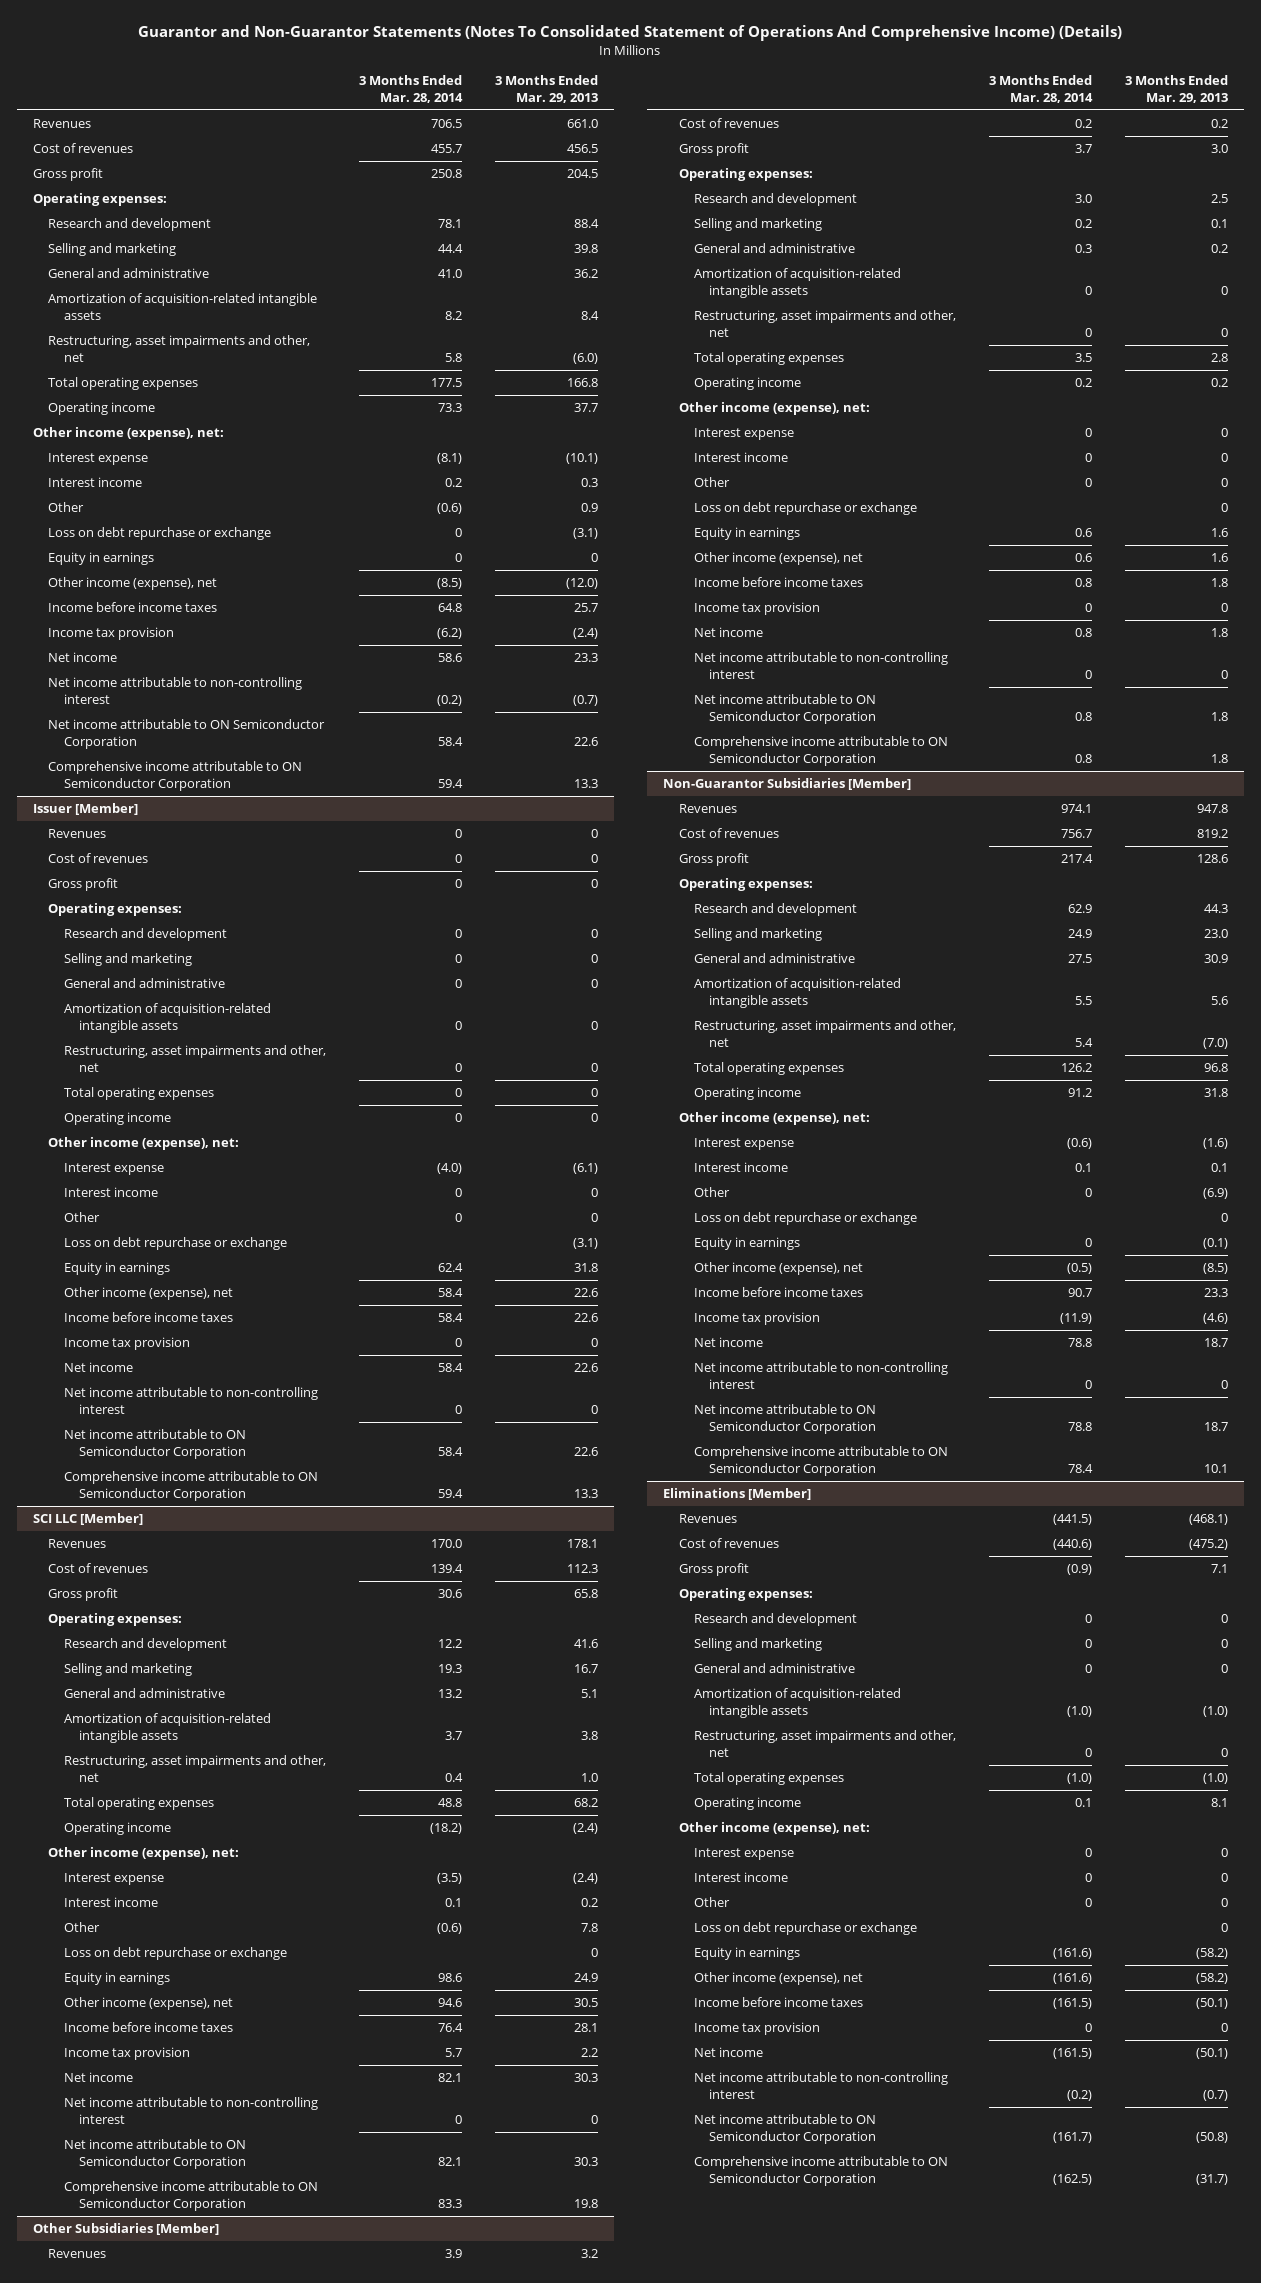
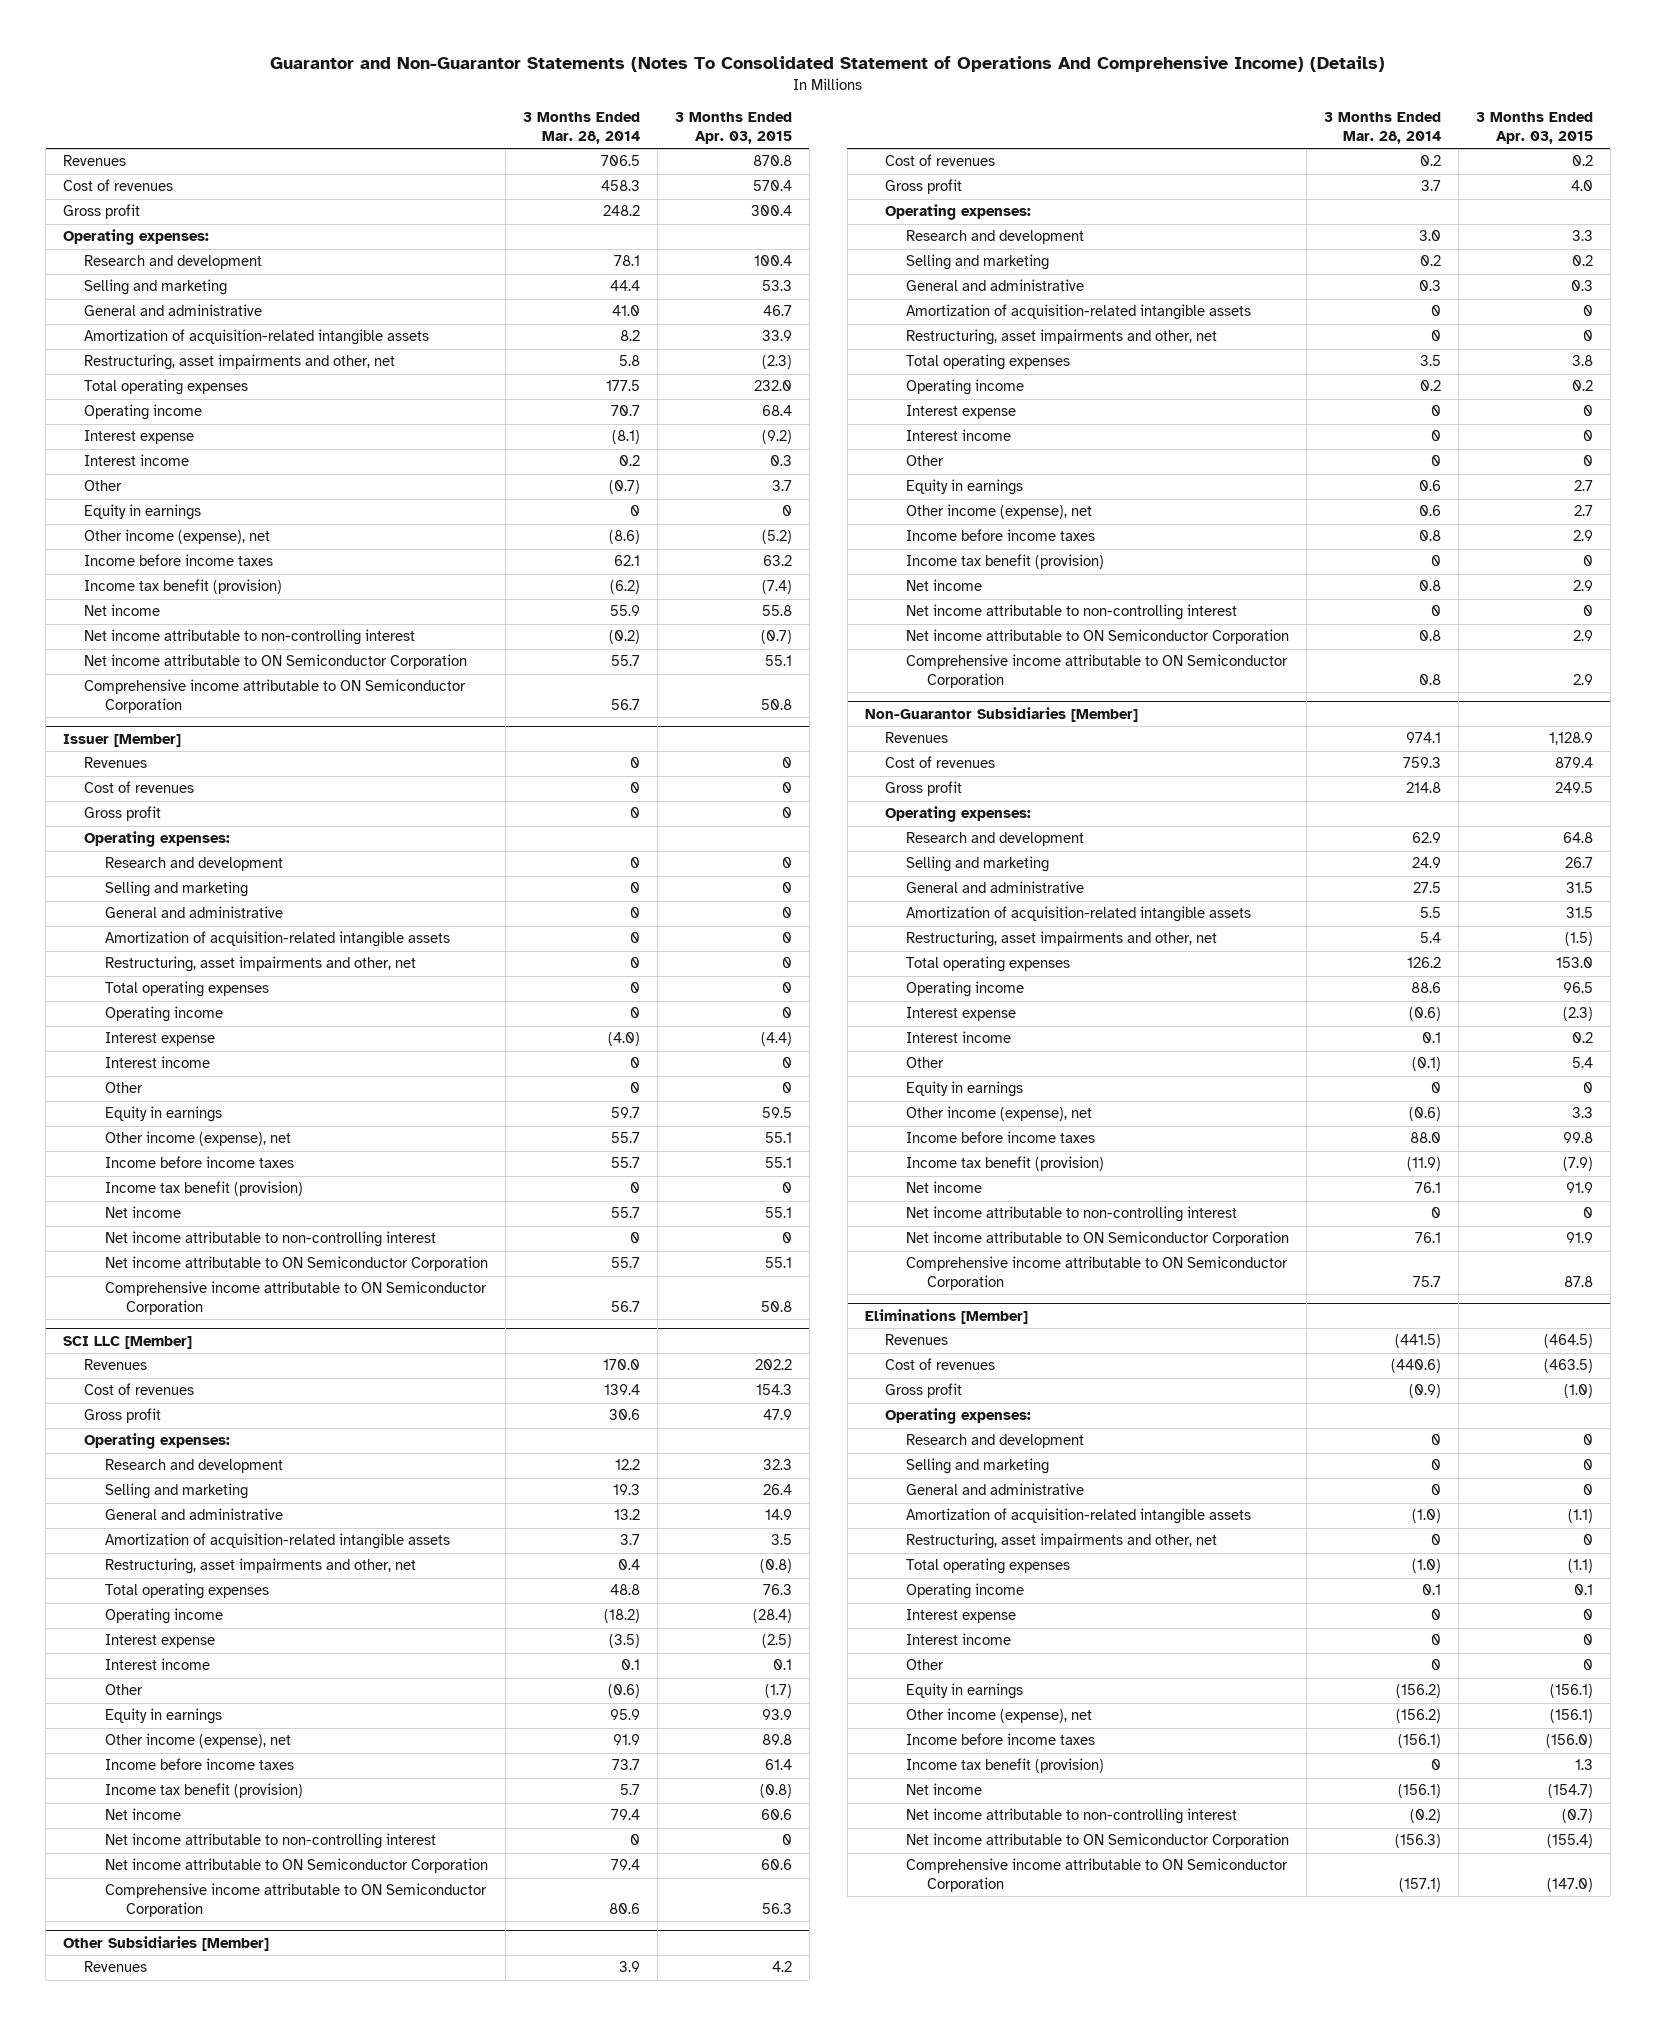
[494,75,598,103] 3 Months Ended Mar. 29, 2013 -> none
none -> [674,112,792,144] 3 Months Ended Apr. 03, 2015
[430,144,462,154] 455.7 -> [600,180,640,192] 458.3
[430,169,462,179] 250.8 -> [602,205,640,217] 248.2
[33,427,225,441] Other income (expense), net: -> none
[437,403,462,413] 73.3 -> [610,405,640,417] 70.7
[48,527,272,541] Loss on debt repurchase or exchange -> none
[436,503,462,515] (0.6) -> [608,480,640,495] (0.7)
[436,578,462,590] (8.5) -> [608,530,640,545] (8.6)
[437,603,462,613] 64.8 -> [613,555,640,567] 62.1
[48,627,175,641] Income tax provision -> [84,579,283,595] Income tax benefit (provision)
[437,653,462,663] 58.6 -> [609,605,640,617] 55.9
[437,736,463,746] 58.4 -> [610,655,640,667] 55.7
[437,778,463,788] 59.4 -> [610,698,640,710] 56.7
[48,1137,240,1151] Other income (expense), net: -> none
[63,1237,287,1251] Loss on debt repurchase or exchange -> none
[437,1263,463,1273] 62.4 -> [610,1107,640,1119] 59.7
[437,1288,463,1298] 58.4 -> [610,1132,640,1144] 55.7
[437,1313,463,1323] 58.4 -> [610,1157,640,1169] 55.7
[63,1337,190,1351] Income tax provision -> [104,1181,303,1197] Income tax benefit (provision)
[437,1363,463,1373] 58.4 -> [610,1207,640,1219] 55.7
[437,1446,463,1456] 58.4 -> [610,1257,640,1269] 55.7
[437,1488,463,1498] 59.4 -> [610,1300,640,1312] 56.7
[48,1847,240,1861] Other income (expense), net: -> none
[63,1947,287,1961] Loss on debt repurchase or exchange -> none
[437,1973,462,1983] 98.6 -> [609,1709,640,1721] 95.9
[437,1998,462,2008] 94.6 -> [612,1734,640,1746] 91.9
[437,2023,463,2033] 76.4 -> [611,1759,640,1771] 73.7
[63,2047,190,2061] Income tax provision -> [104,1783,303,1799] Income tax benefit (provision)
[437,2073,462,2083] 82.1 -> [610,1809,640,1821] 79.4
[437,2156,462,2166] 82.1 -> [610,1859,640,1871] 79.4
[437,2198,462,2208] 83.3 -> [608,1902,640,1914] 80.6
[678,402,870,416] Other income (expense), net: -> none
[693,502,917,516] Loss on debt repurchase or exchange -> none
[693,602,820,616] Income tax provision -> [906,554,1105,570] Income tax benefit (provision)
[1060,829,1092,839] 756.7 -> [1402,757,1441,769] 759.3
[1060,854,1093,864] 217.4 -> [1405,782,1441,794] 214.8
[678,1112,870,1126] Other income (expense), net: -> none
[1067,1088,1092,1098] 91.2 -> [1410,982,1441,994] 88.6
[693,1212,917,1226] Loss on debt repurchase or exchange -> none
[1084,1188,1092,1198] 0 -> [1411,1057,1441,1072] (0.1)
[1066,1263,1092,1275] (0.5) -> [1408,1107,1441,1122] (0.6)
[1067,1288,1092,1298] 90.7 -> [1409,1132,1441,1144] 88.0
[693,1312,820,1326] Income tax provision -> [906,1156,1105,1172] Income tax benefit (provision)
[1067,1338,1092,1348] 78.8 -> [1414,1182,1441,1194] 76.1
[1067,1421,1092,1431] 78.8 -> [1414,1232,1441,1244] 76.1
[1067,1463,1093,1473] 78.4 -> [1412,1275,1441,1287] 75.7
[678,1822,870,1836] Other income (expense), net: -> none
[693,1922,917,1936] Loss on debt repurchase or exchange -> none
[1052,1948,1092,1960] (161.6) -> [1395,1684,1441,1699] (156.2)
[1052,1973,1092,1985] (161.6) -> [1395,1709,1441,1724] (156.2)
[1052,1998,1092,2010] (161.5) -> [1397,1734,1441,1749] (156.1)
[693,2022,820,2036] Income tax provision -> [906,1758,1105,1774] Income tax benefit (provision)
[1052,2048,1092,2060] (161.5) -> [1397,1784,1441,1799] (156.1)
[1052,2131,1092,2143] (161.7) -> [1394,1834,1441,1849] (156.3)
[1052,2173,1092,2185] (162.5) -> [1398,1877,1441,1892] (157.1)

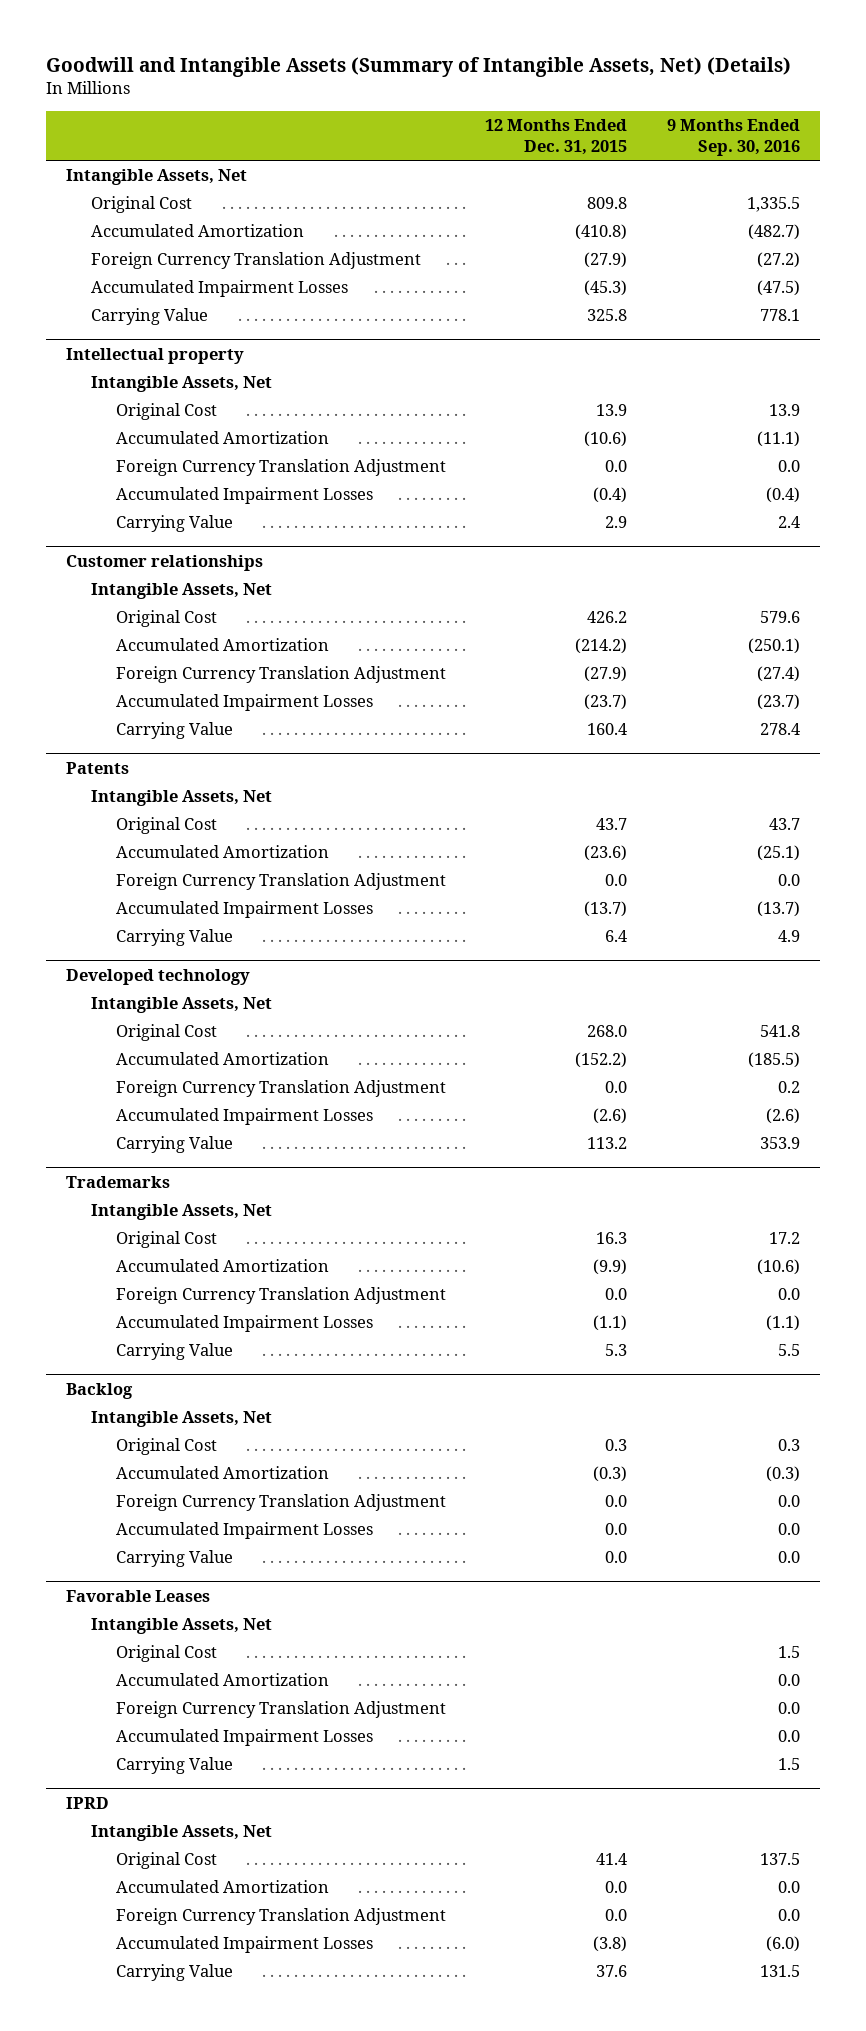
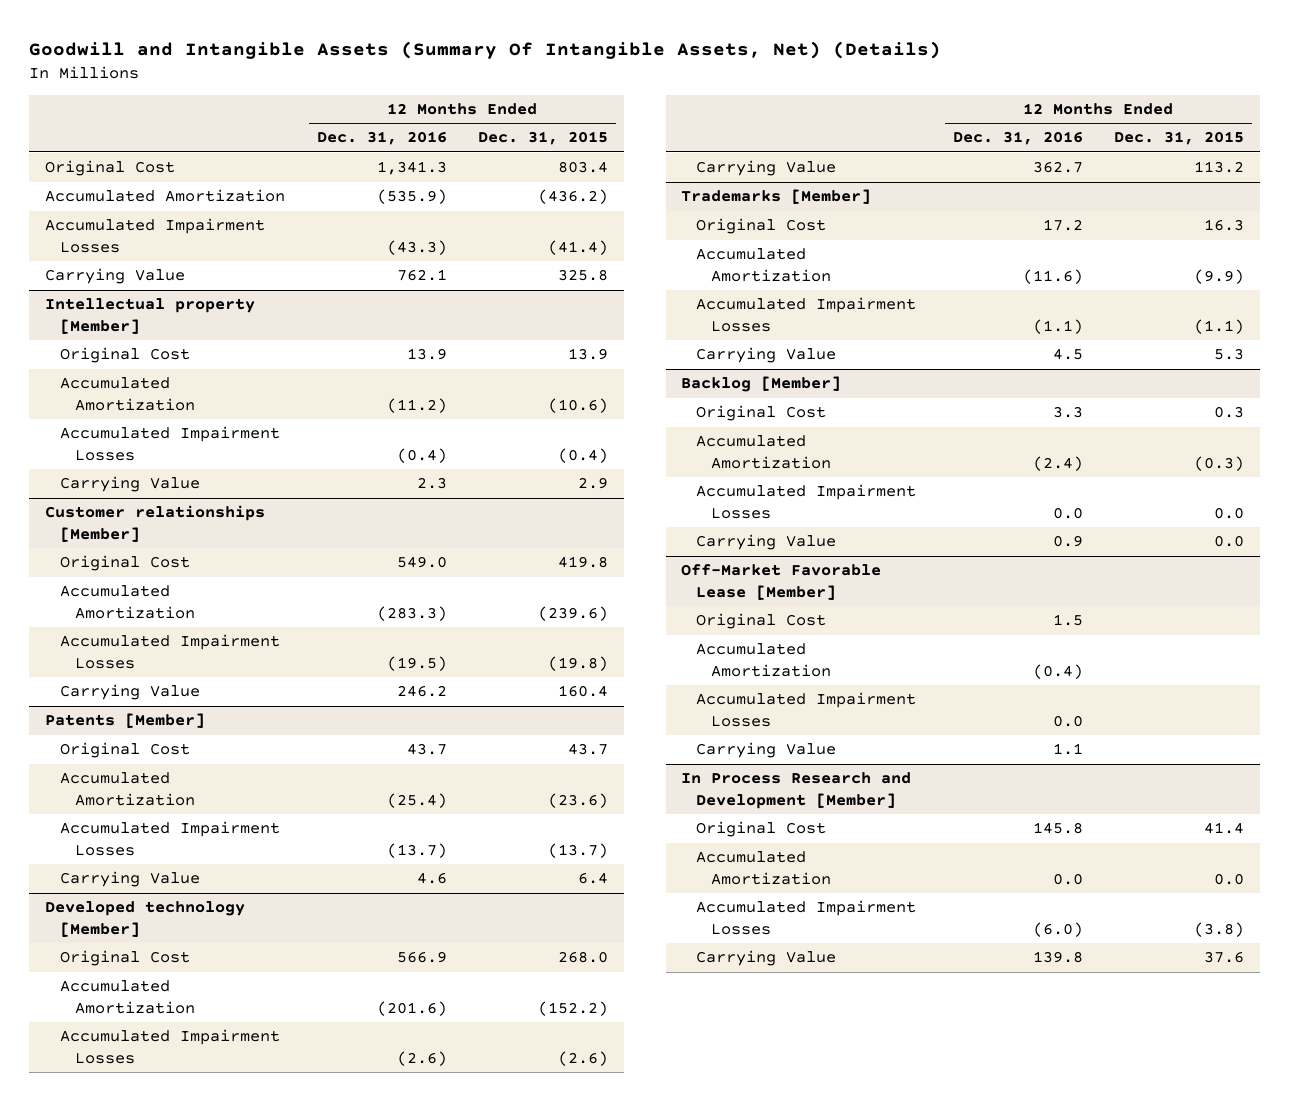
[45,56,791,77] Goodwill and Intangible Assets (Summary of Intangible Assets, Net) (Details) -> [29,41,942,60] Goodwill and Intangible Assets (Summary Of Intangible Assets, Net) (Details)
[667,118,801,157] 9 Months Ended Sep. 30, 2016 -> none
none -> [316,131,447,146] Dec. 31, 2016
[65,168,247,185] Intangible Assets, Net -> none
[90,251,421,269] Foreign Currency Translation Adjustment -> none
[587,196,628,209] 809.8 -> [557,161,608,174] 803.4
[575,223,628,240] (410.8) -> [537,189,608,205] (436.2)
[584,279,628,296] (45.3) -> [547,239,608,255] (41.4)
[90,375,272,392] Intangible Assets, Net -> none
[65,347,244,364] Intellectual property -> [45,298,256,334] Intellectual property [Member]
[115,458,446,476] Foreign Currency Translation Adjustment -> none
[90,582,272,599] Intangible Assets, Net -> none
[115,665,446,683] Foreign Currency Translation Adjustment -> none
[65,554,263,571] Customer relationships -> [45,505,266,542] Customer relationships [Member]
[587,610,628,623] 426.2 -> [557,556,608,569] 419.8
[575,637,628,654] (214.2) -> [537,605,608,621] (239.6)
[584,693,628,710] (23.7) -> [547,655,608,671] (19.8)
[90,789,272,806] Intangible Assets, Net -> none
[65,761,129,774] Patents -> [45,713,206,729] Patents [Member]
[115,872,446,890] Foreign Currency Translation Adjustment -> none
[90,996,272,1013] Intangible Assets, Net -> none
[65,968,250,985] Developed technology -> [45,901,246,937] Developed technology [Member]
[115,1079,446,1097] Foreign Currency Translation Adjustment -> none
[90,1203,272,1220] Intangible Assets, Net -> none
[65,1175,170,1188] Trademarks -> [681,189,872,205] Trademarks [Member]
[115,1286,446,1304] Foreign Currency Translation Adjustment -> none
[90,1410,272,1427] Intangible Assets, Net -> none
[65,1382,133,1399] Backlog -> [681,376,842,393] Backlog [Member]
[115,1493,446,1511] Foreign Currency Translation Adjustment -> none
[90,1617,272,1634] Intangible Assets, Net -> none
[65,1589,210,1602] Favorable Leases -> [681,564,882,600] Off-Market Favorable Lease [Member]
[115,1700,446,1718] Foreign Currency Translation Adjustment -> none
[90,1824,272,1841] Intangible Assets, Net -> none
[65,1796,109,1809] IPRD -> [681,772,912,809] In Process Research and Development [Member]
[115,1907,446,1925] Foreign Currency Translation Adjustment -> none

